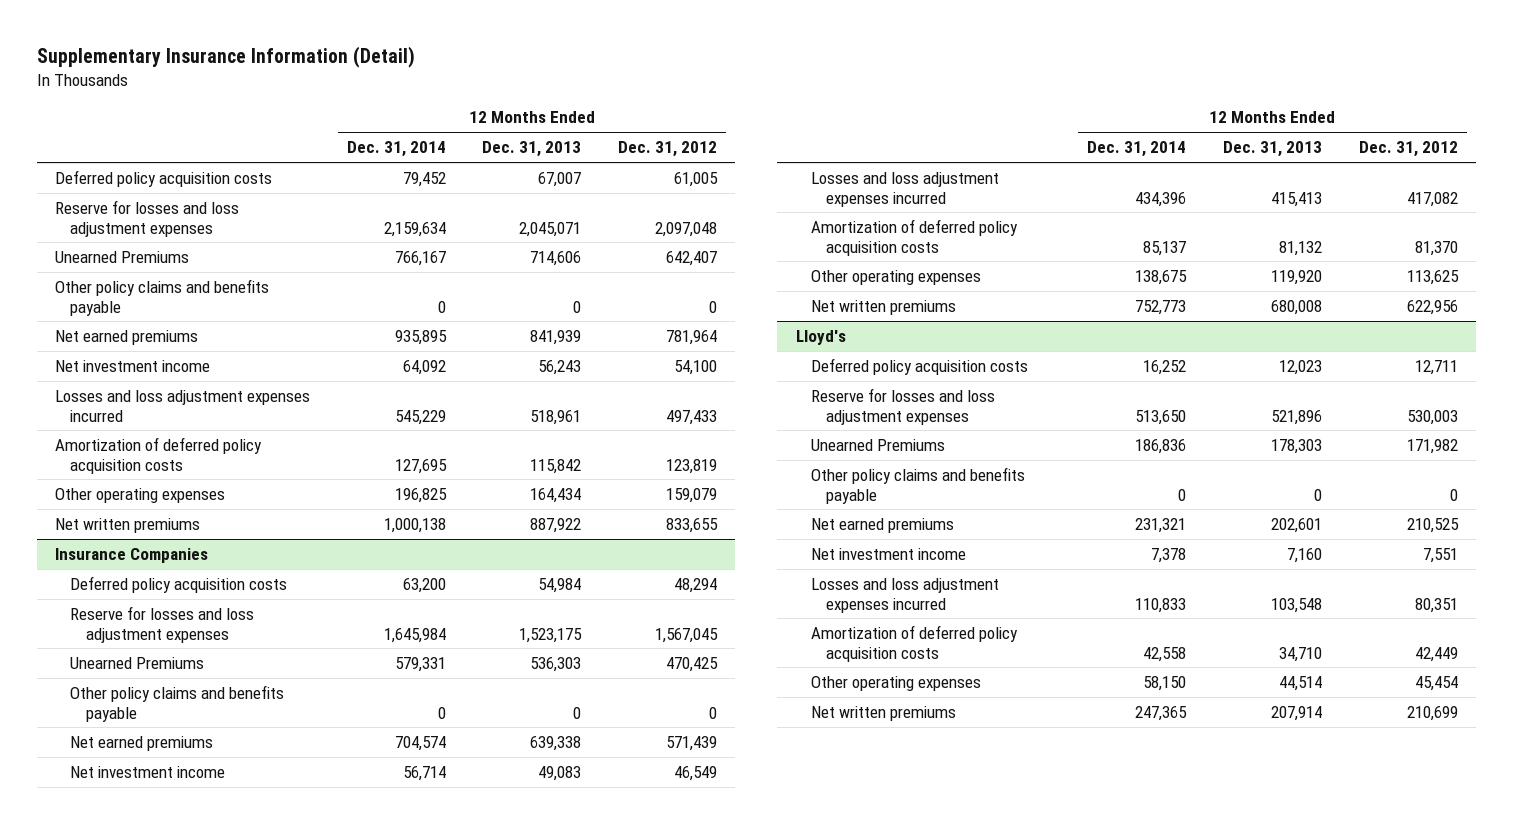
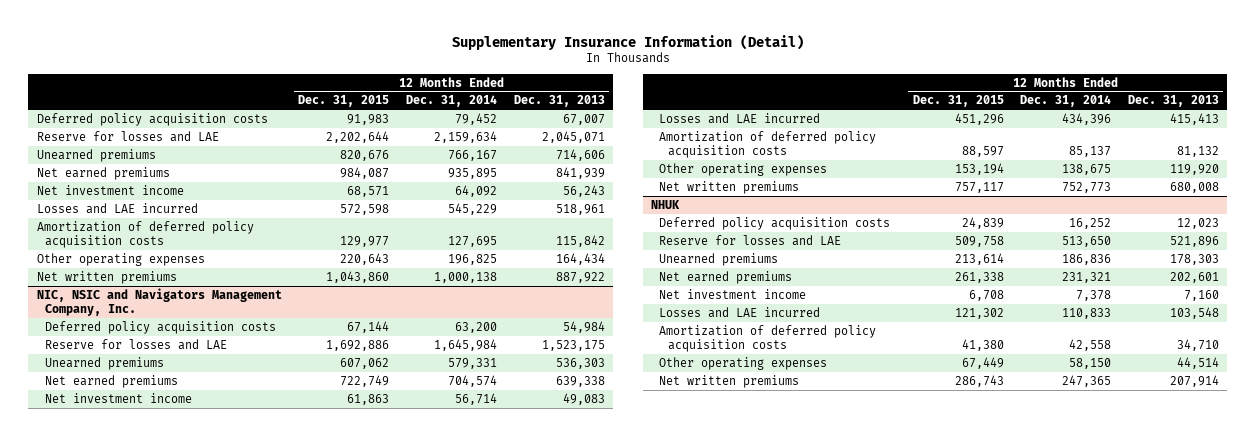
[617,141,717,158] Dec. 31, 2012 -> none
none -> [298,95,390,108] Dec. 31, 2015
[55,278,270,316] Other policy claims and benefits payable -> none
[55,199,240,237] Reserve for losses and loss adjustment expenses -> [36,130,219,142] Reserve for losses and LAE
[55,250,190,263] Unearned Premiums -> [36,148,156,162] Unearned premiums
[55,389,311,422] Losses and loss adjustment expenses incurred -> [36,202,198,214] Losses and LAE incurred
[55,547,209,563] Insurance Companies -> none
none -> [36,287,282,317] NIC, NSIC and Navigators Management Company, Inc.
[70,684,285,722] Other policy claims and benefits payable -> none
[70,605,255,643] Reserve for losses and loss adjustment expenses -> [45,338,228,350] Reserve for losses and LAE
[70,656,205,669] Unearned Premiums -> [45,356,165,370] Unearned premiums
[810,171,999,207] Losses and loss adjustment expenses incurred -> [659,112,821,124] Losses and LAE incurred
[795,329,846,345] Lloyd's -> none
none -> [650,199,680,209] NHUK
[810,466,1025,504] Other policy claims and benefits payable -> none
[810,387,995,425] Reserve for losses and loss adjustment expenses -> [659,234,842,246] Reserve for losses and LAE
[810,438,945,451] Unearned Premiums -> [659,252,779,266] Unearned premiums
[810,577,999,613] Losses and loss adjustment expenses incurred -> [659,306,821,318] Losses and LAE incurred

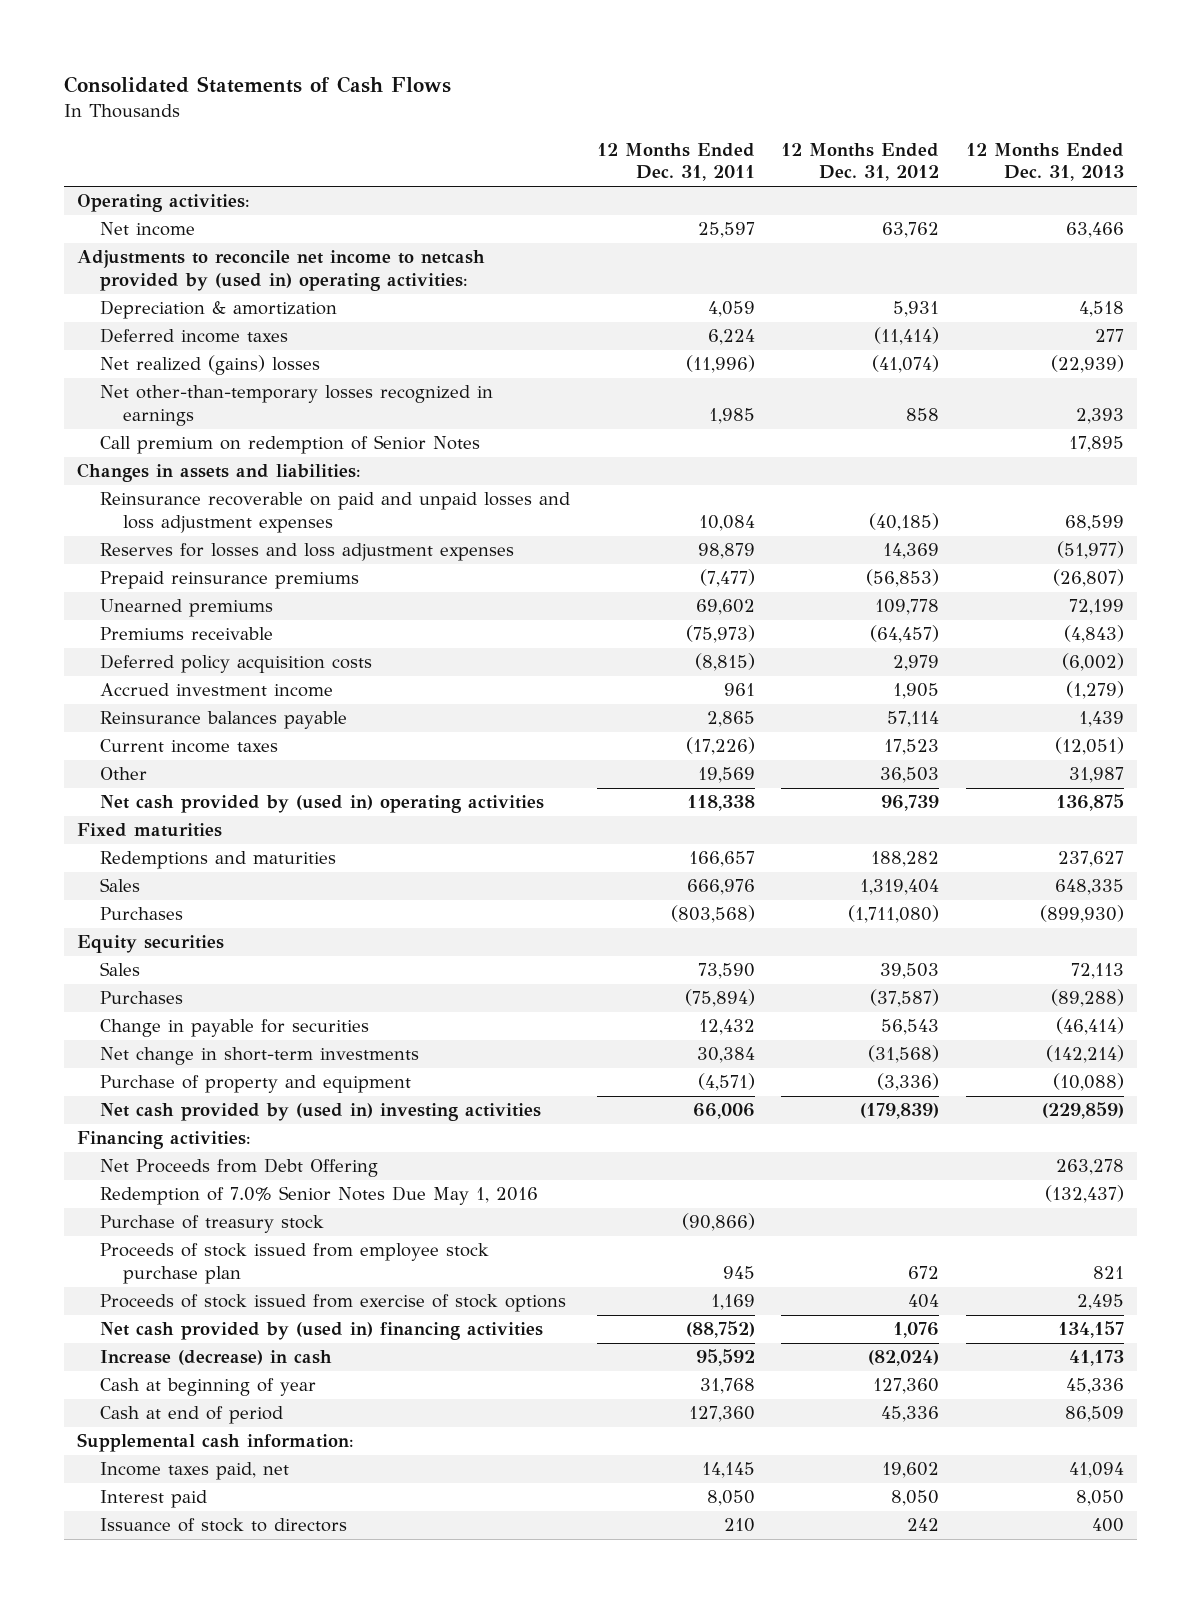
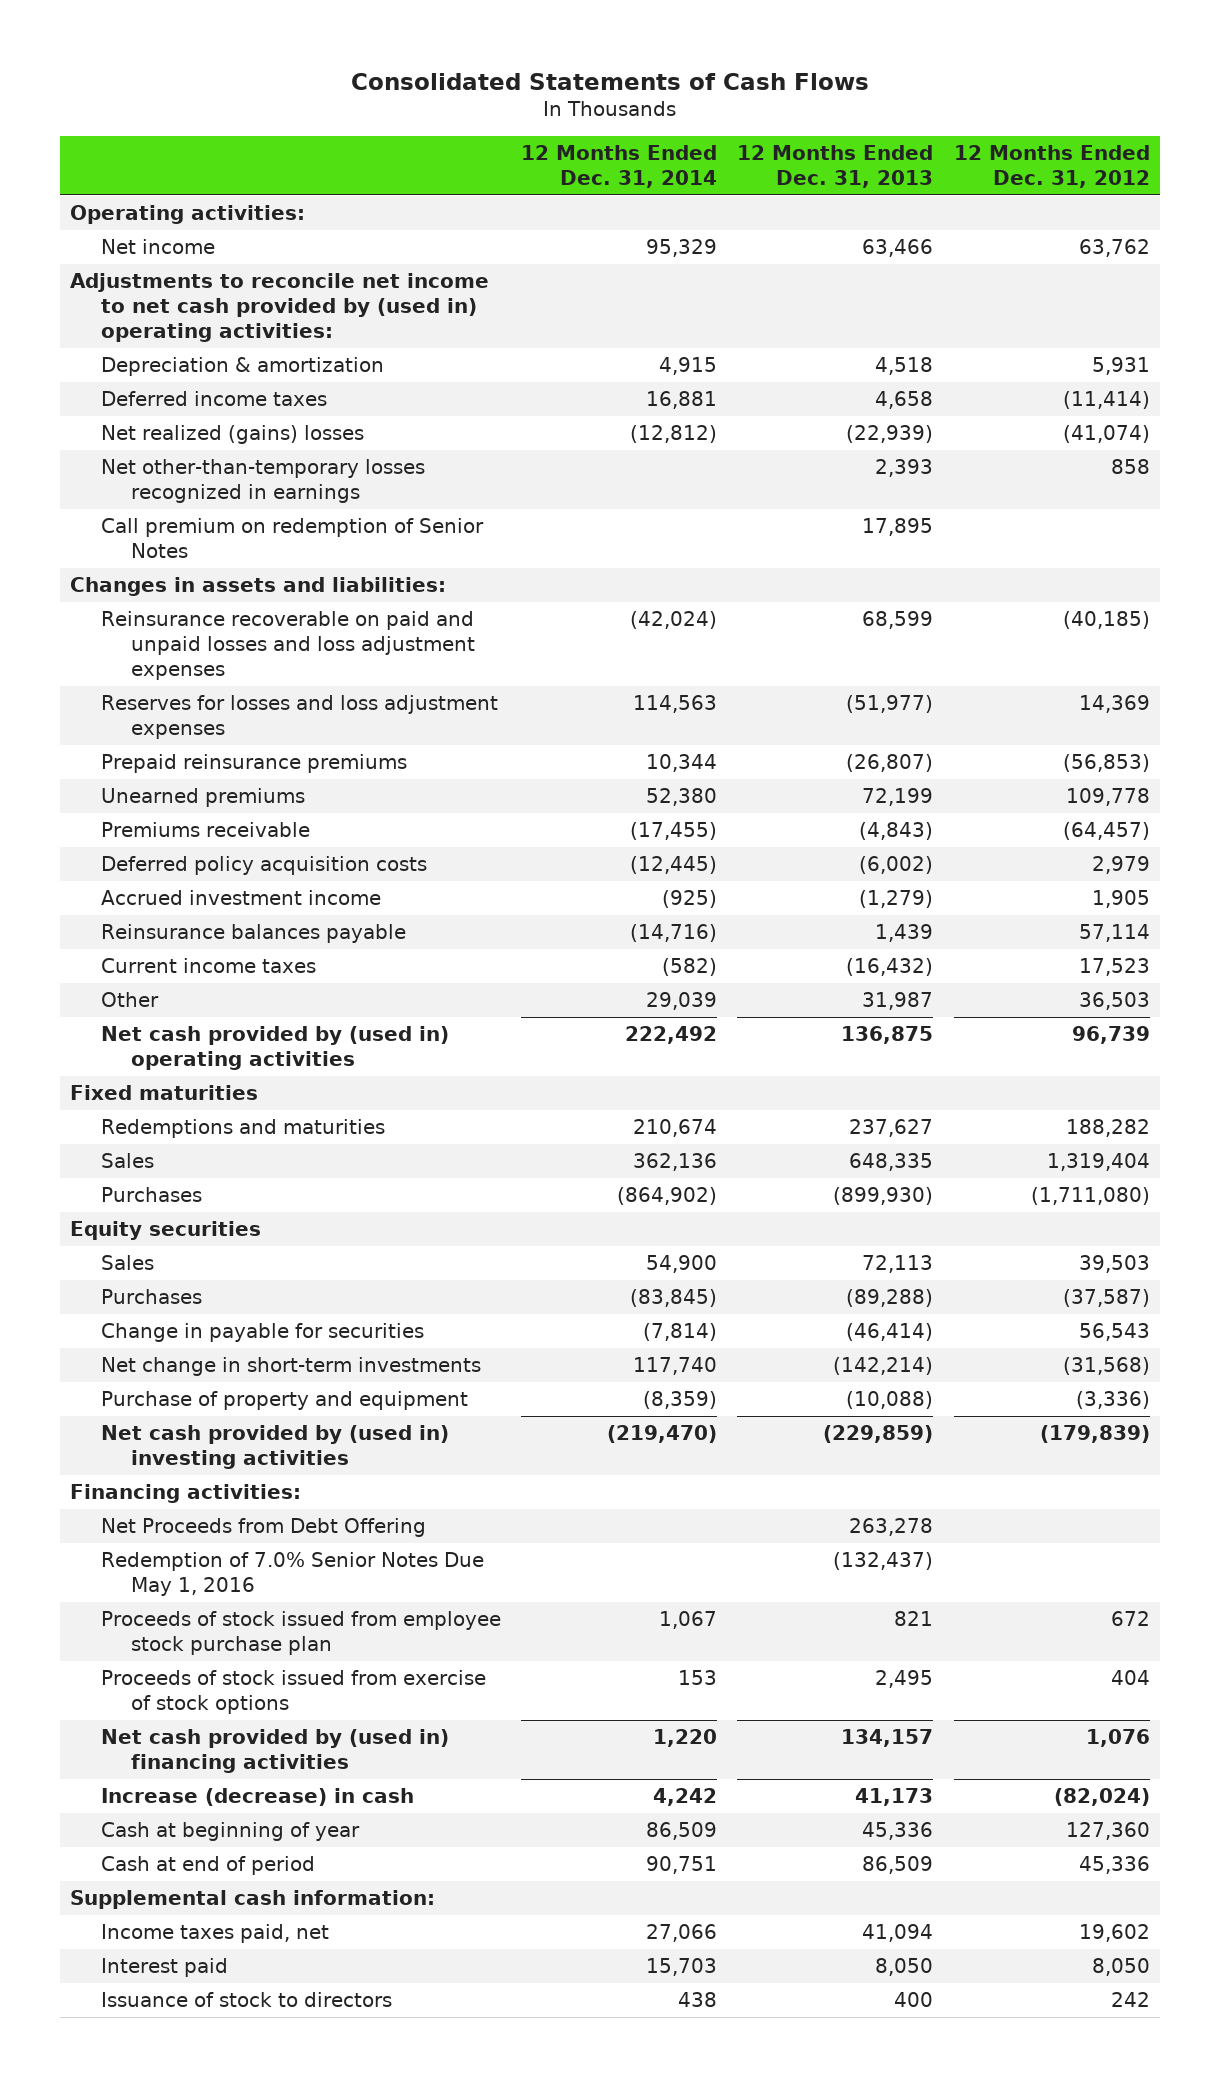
[596,142,755,182] 12 Months Ended Dec. 31, 2011 -> none
none -> [521,144,718,188] 12 Months Ended Dec. 31, 2014
[77,250,486,292] Adjustments to reconcile net income to netcash provided by (used in) operating activities: -> [70,273,490,342] Adjustments to reconcile net income to net cash provided by (used in) operating activities:
[1094,329,1124,343] 277 -> [875,391,934,410] 4,658
[1054,737,1124,756] (12,051) -> [846,958,934,977] (16,432)
[100,1215,325,1234] Purchase of treasury stock -> none

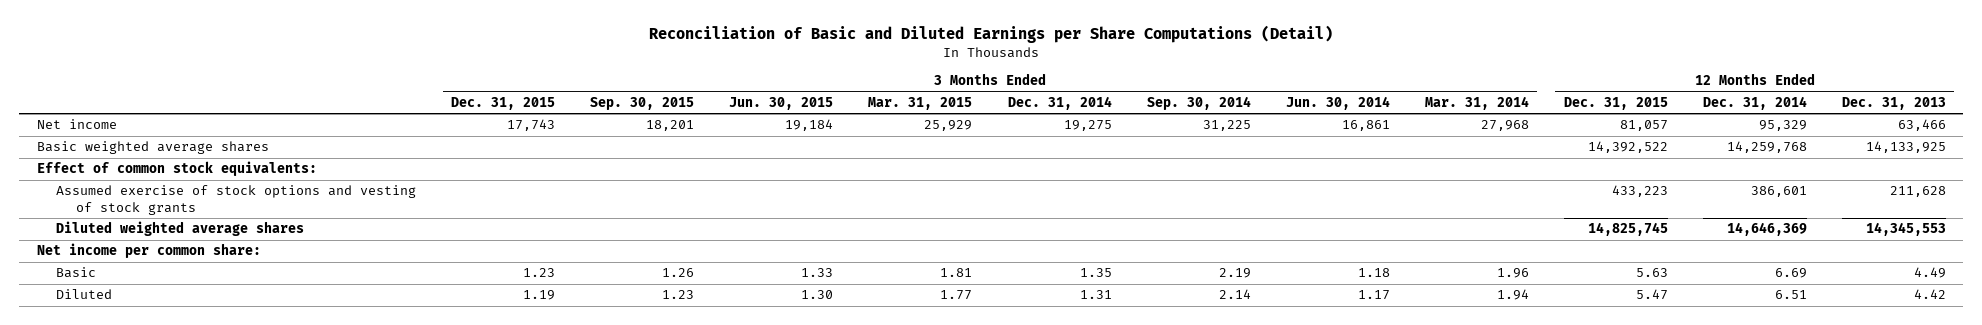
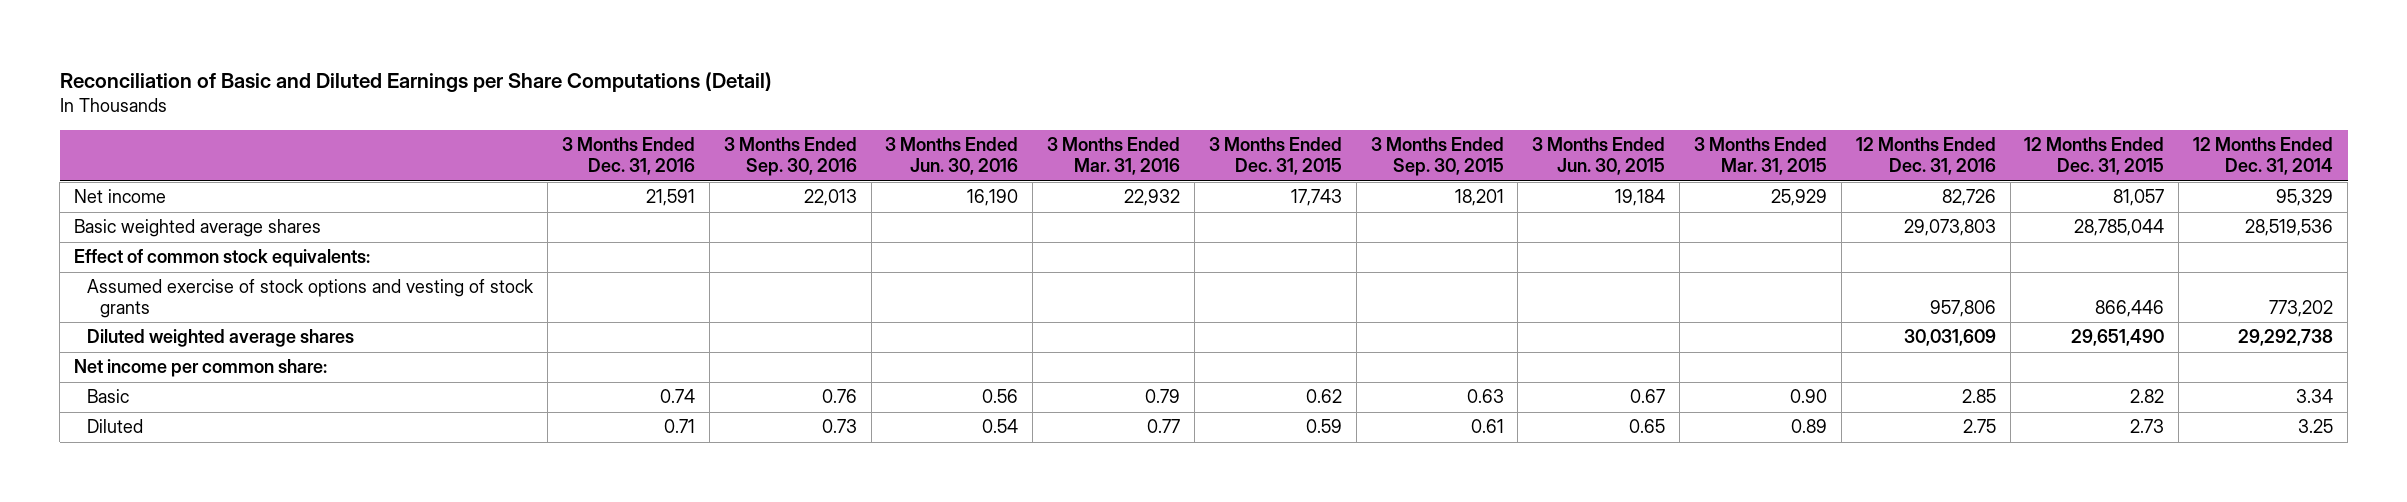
[1007,95,1112,110] Dec. 31, 2014 -> none
[1146,95,1251,110] Sep. 30, 2014 -> none
[1285,95,1390,110] Jun. 30, 2014 -> none
[1424,95,1529,110] Mar. 31, 2014 -> none
[1841,96,1946,110] Dec. 31, 2013 -> none
none -> [561,137,695,176] 3 Months Ended Dec. 31, 2016
none -> [723,137,857,177] 3 Months Ended Sep. 30, 2016
none -> [885,137,1019,176] 3 Months Ended Jun. 30, 2016
none -> [1047,137,1181,176] 3 Months Ended Mar. 31, 2016
none -> [1855,137,1996,176] 12 Months Ended Dec. 31, 2016
[1587,141,1668,154] 14,392,522 -> [2074,219,2165,237] 28,785,044
[1726,141,1807,154] 14,259,768 -> [2245,219,2334,237] 28,519,536
[1611,185,1668,198] 433,223 -> [2095,300,2165,318] 866,446
[1750,186,1807,198] 386,601 -> [2269,300,2334,318] 773,202
[1587,222,1668,237] 14,825,745 -> [2071,329,2165,347] 29,651,490
[1726,222,1807,237] 14,646,369 -> [2238,329,2334,347] 29,292,738
[523,268,556,278] 1.23 -> [1305,389,1342,404] 0.62
[662,268,695,278] 1.26 -> [1466,389,1504,404] 0.63
[801,268,834,278] 1.33 -> [1630,389,1666,404] 0.67
[940,268,973,278] 1.81 -> [1790,389,1828,404] 0.90
[1635,268,1668,278] 5.63 -> [2130,389,2165,404] 2.82
[1774,268,1807,279] 6.69 -> [2296,389,2334,404] 3.34
[523,290,556,301] 1.19 -> [1305,419,1342,434] 0.59
[662,290,695,300] 1.23 -> [1470,419,1504,434] 0.61
[801,290,834,300] 1.30 -> [1629,419,1666,434] 0.65
[940,290,973,301] 1.77 -> [1791,419,1828,434] 0.89
[1635,289,1668,301] 5.47 -> [2130,419,2165,434] 2.73
[1774,290,1807,300] 6.51 -> [2298,419,2334,434] 3.25

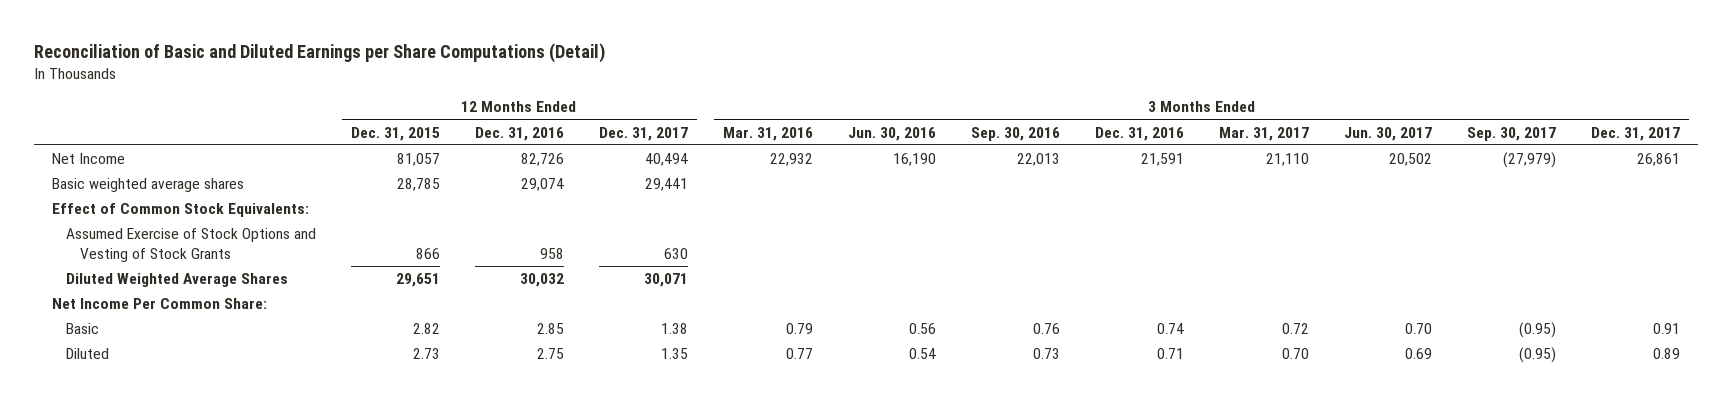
[1208,137,1342,176] 3 Months Ended Dec. 31, 2015 -> none
[1370,137,1504,177] 3 Months Ended Sep. 30, 2015 -> none
[1532,137,1666,176] 3 Months Ended Jun. 30, 2015 -> none
[1694,137,1828,176] 3 Months Ended Mar. 31, 2015 -> none
[2193,137,2334,176] 12 Months Ended Dec. 31, 2014 -> none
none -> [598,126,688,141] Dec. 31, 2017
none -> [1219,126,1310,141] Mar. 31, 2017
none -> [1344,126,1433,141] Jun. 30, 2017
none -> [1467,126,1557,141] Sep. 30, 2017
none -> [1591,126,1681,141] Dec. 31, 2017
[74,189,167,204] Net income -> [51,153,125,165] Net Income
[1903,219,1996,237] 29,073,803 -> [520,178,564,192] 29,074
[2074,219,2165,237] 28,785,044 -> [396,178,440,192] 28,785
[74,249,371,268] Effect of common stock equivalents: -> [51,203,309,218] Effect of Common Stock Equivalents:
[87,279,535,319] Assumed exercise of stock options and vesting of stock grants -> [65,228,316,263] Assumed Exercise of Stock Options and Vesting of Stock Grants
[1929,300,1996,318] 957,806 -> [539,248,564,260] 958
[2095,300,2165,318] 866,446 -> [415,248,440,260] 866
[87,329,355,348] Diluted weighted average shares -> [65,273,288,288] Diluted Weighted Average Shares
[1903,329,1996,347] 30,031,609 -> [519,273,564,288] 30,032
[2071,329,2165,347] 29,651,490 -> [395,273,440,288] 29,651
[74,359,328,378] Net income per common share: -> [51,298,267,310] Net Income Per Common Share:

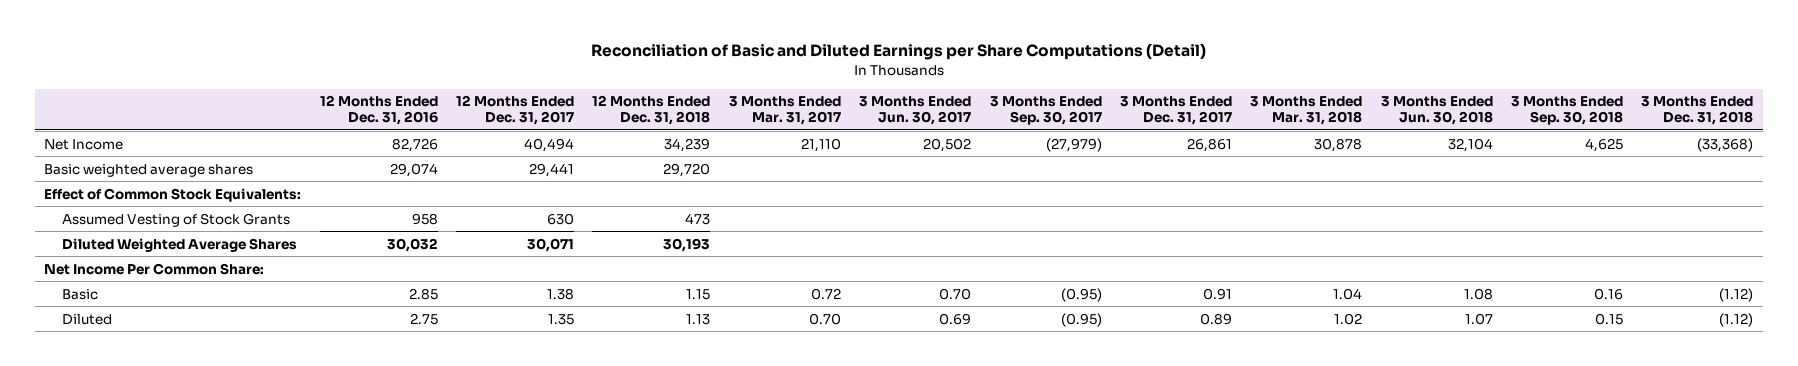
[350,126,440,141] Dec. 31, 2015 -> none
[722,126,813,141] Mar. 31, 2016 -> none
[847,126,936,141] Jun. 30, 2016 -> none
[970,126,1060,141] Sep. 30, 2016 -> none
[1094,126,1184,141] Dec. 31, 2016 -> none
none -> [592,95,711,126] 12 Months Ended Dec. 31, 2018
none -> [1250,96,1363,126] 3 Months Ended Mar. 31, 2018
none -> [1380,96,1493,126] 3 Months Ended Jun. 30, 2018
none -> [1511,96,1624,126] 3 Months Ended Sep. 30, 2018
none -> [1641,96,1754,126] 3 Months Ended Dec. 31, 2018
[65,228,316,263] Assumed Exercise of Stock Options and Vesting of Stock Grants -> [61,212,290,227] Assumed Vesting of Stock Grants

